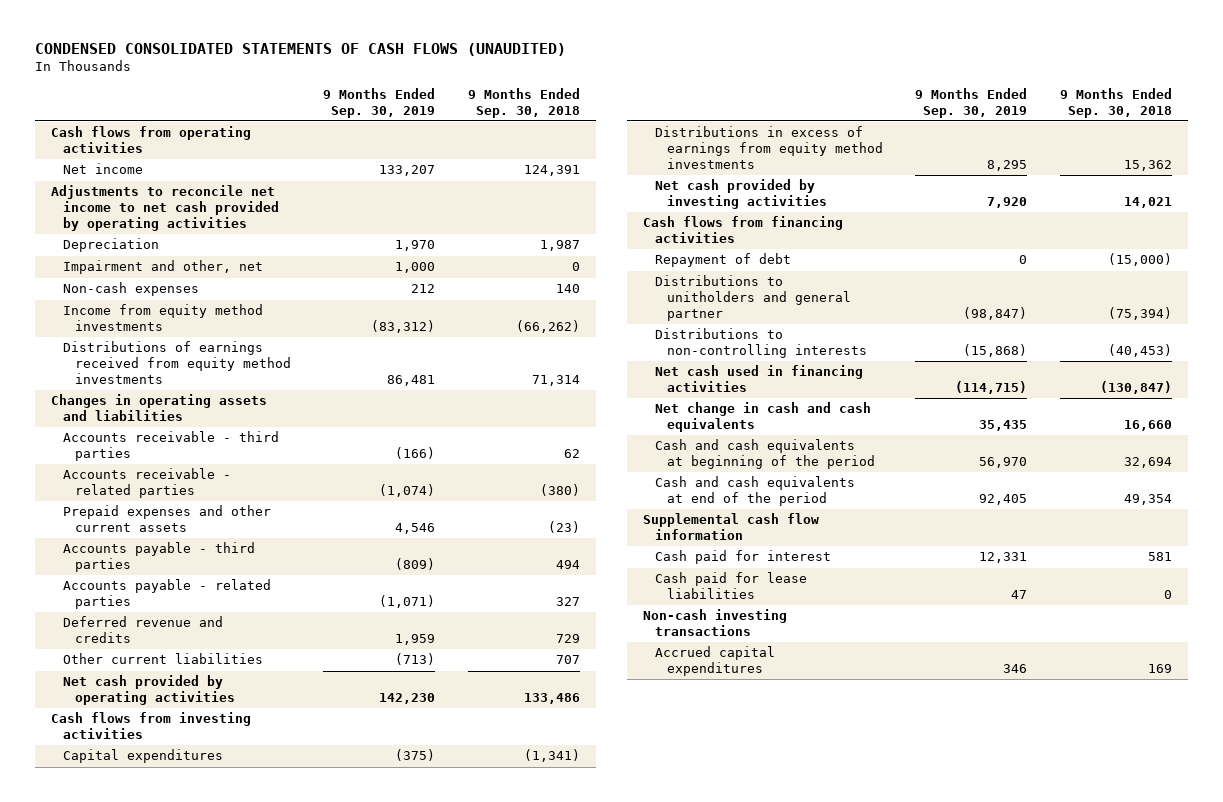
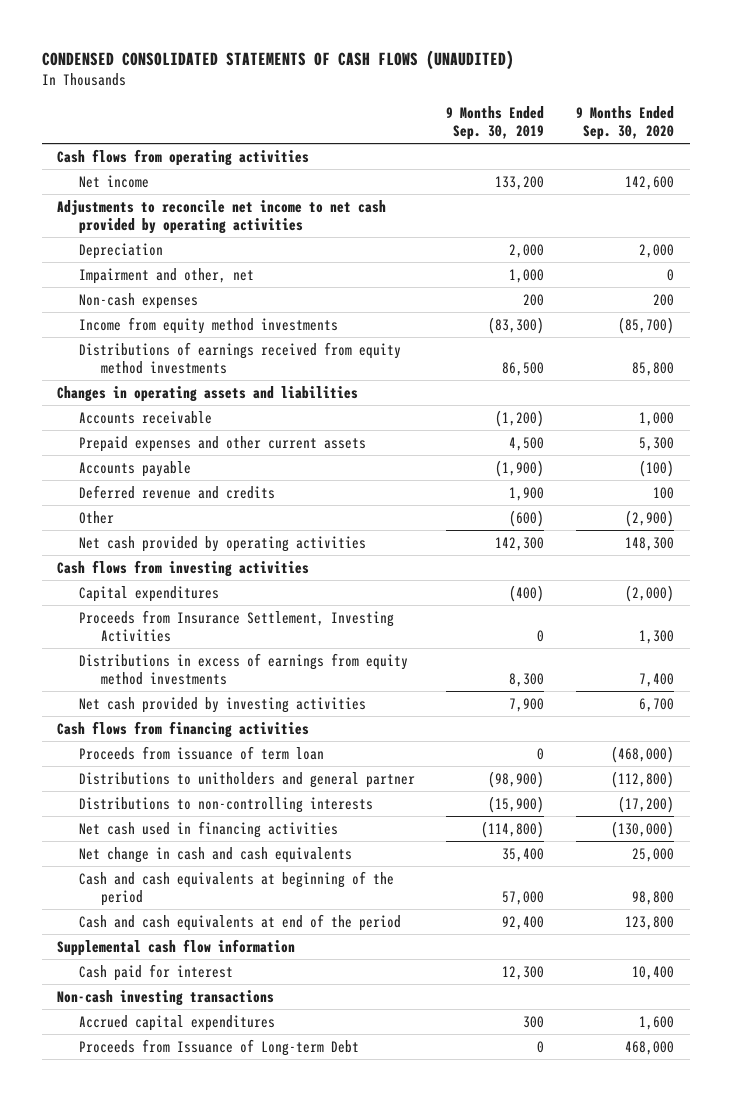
[467,87,580,118] 9 Months Ended Sep. 30, 2018 -> none
none -> [575,106,674,141] 9 Months Ended Sep. 30, 2020
[379,165,436,177] 133,207 -> [495,175,545,190] 133,200
[395,240,436,252] 1,970 -> [509,243,545,258] 2,000
[411,284,436,294] 212 -> [523,293,545,306] 200
[371,320,436,334] (83,312) -> [488,316,545,334] (83,300)
[387,375,436,387] 86,481 -> [502,361,545,376] 86,500
[62,431,279,462] Accounts receivable - third parties -> none
[62,542,255,573] Accounts payable - third parties -> none
[62,468,231,499] Accounts receivable - related parties -> [78,410,212,424] Accounts receivable
[379,484,436,498] (1,074) -> [495,409,545,427] (1,200)
[395,523,436,535] 4,546 -> [509,436,545,451] 4,500
[62,579,271,610] Accounts payable - related parties -> [78,460,191,477] Accounts payable
[379,595,436,609] (1,071) -> [495,459,545,477] (1,900)
[395,634,436,646] 1,959 -> [509,486,545,501] 1,900
[62,653,263,665] Other current liabilities -> [78,510,114,524] Other
[395,653,436,666] (713) -> [509,509,545,527] (600)
[379,693,436,705] 142,230 -> [495,536,545,551] 142,300
[395,749,436,762] (375) -> [509,584,545,602] (400)
none -> [78,609,394,642] Proceeds from Insurance Settlement, Investing Activities
[987,160,1028,172] 8,295 -> [509,672,545,687] 8,300
[987,197,1028,209] 7,920 -> [509,697,545,712] 7,900
[655,253,792,268] Repayment of debt -> [78,745,324,760] Proceeds from issuance of term loan
[963,307,1028,321] (98,847) -> [488,770,545,788] (98,900)
[963,344,1028,358] (15,868) -> [488,795,545,813] (15,900)
[955,381,1028,395] (114,715) -> [481,820,545,838] (114,800)
[979,420,1028,432] 35,435 -> [502,847,545,862] 35,400
[979,457,1028,469] 56,970 -> [502,890,545,905] 57,000
[979,494,1028,506] 92,405 -> [502,915,545,930] 92,400
[655,572,808,600] Cash paid for lease liabilities -> none
[979,552,1028,564] 12,331 -> [502,965,545,980] 12,300
[1003,664,1028,674] 346 -> [523,1015,545,1028] 300
none -> [78,1038,359,1056] Proceeds from Issuance of Long-term Debt

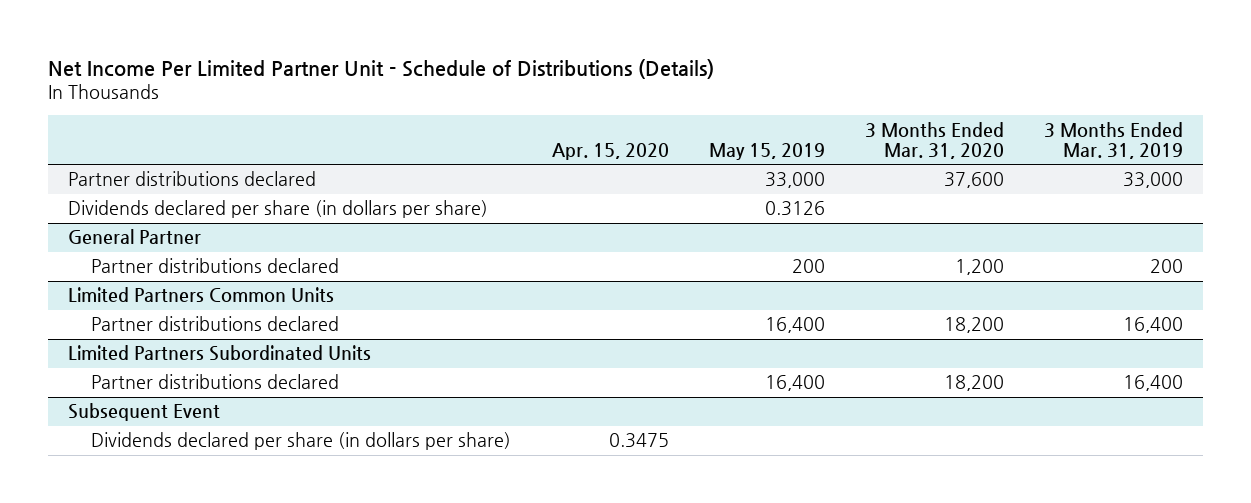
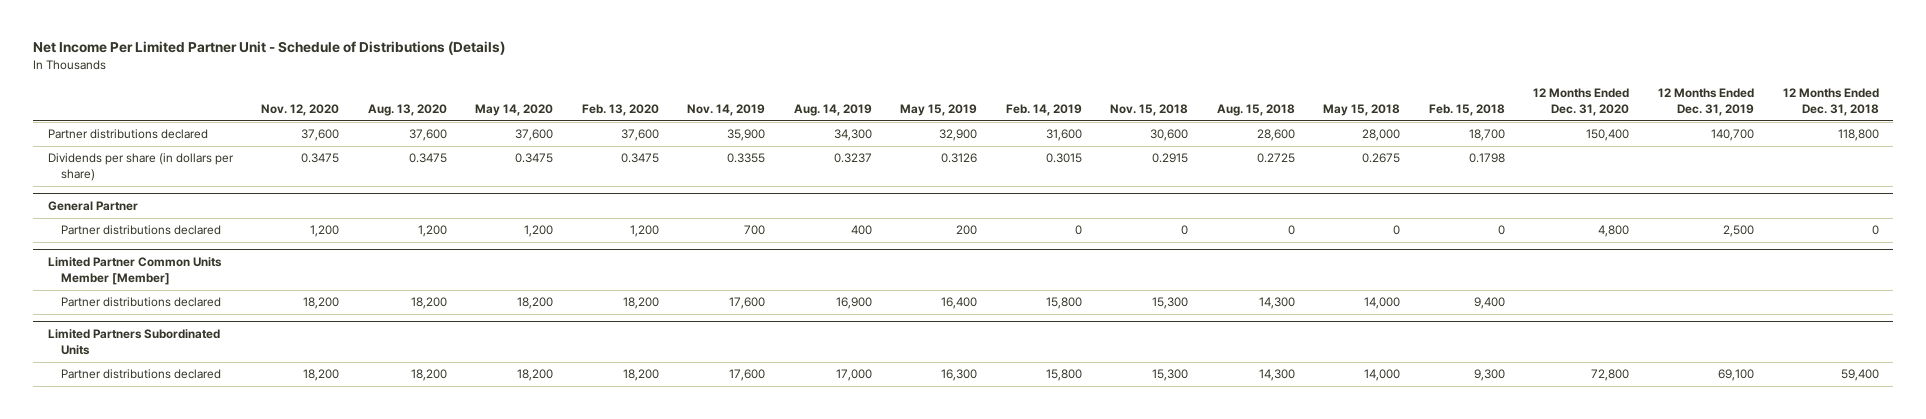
[551,143,669,161] Apr. 15, 2020 -> none
[864,121,1004,160] 3 Months Ended Mar. 31, 2020 -> none
[1043,121,1183,160] 3 Months Ended Mar. 31, 2019 -> none
none -> [261,104,340,117] Nov. 12, 2020
none -> [367,104,447,117] Aug. 13, 2020
none -> [475,104,554,117] May 14, 2020
none -> [581,104,659,117] Feb. 13, 2020
none -> [687,104,766,117] Nov. 14, 2019
none -> [793,104,872,117] Aug. 14, 2019
none -> [1005,104,1082,117] Feb. 14, 2019
none -> [1110,104,1189,117] Nov. 15, 2018
none -> [1216,104,1295,117] Aug. 15, 2018
none -> [1323,104,1401,117] May 15, 2018
none -> [1428,104,1505,117] Feb. 15, 2018
none -> [1533,88,1630,117] 12 Months Ended Dec. 31, 2020
none -> [1657,88,1754,117] 12 Months Ended Dec. 31, 2019
none -> [1782,88,1879,117] 12 Months Ended Dec. 31, 2018
[764,172,825,189] 33,000 -> [939,129,978,142] 32,900
[67,200,488,219] Dividends declared per share (in dollars per share) -> [47,153,234,182] Dividends per share (in dollars per share)
[67,287,334,303] Limited Partners Common Units -> [47,257,222,286] Limited Partner Common Units Member [Member]
[67,403,220,422] Subsequent Event -> none
[91,432,512,451] Dividends declared per share (in dollars per share) -> none
[764,375,825,392] 16,400 -> [941,369,978,382] 16,300

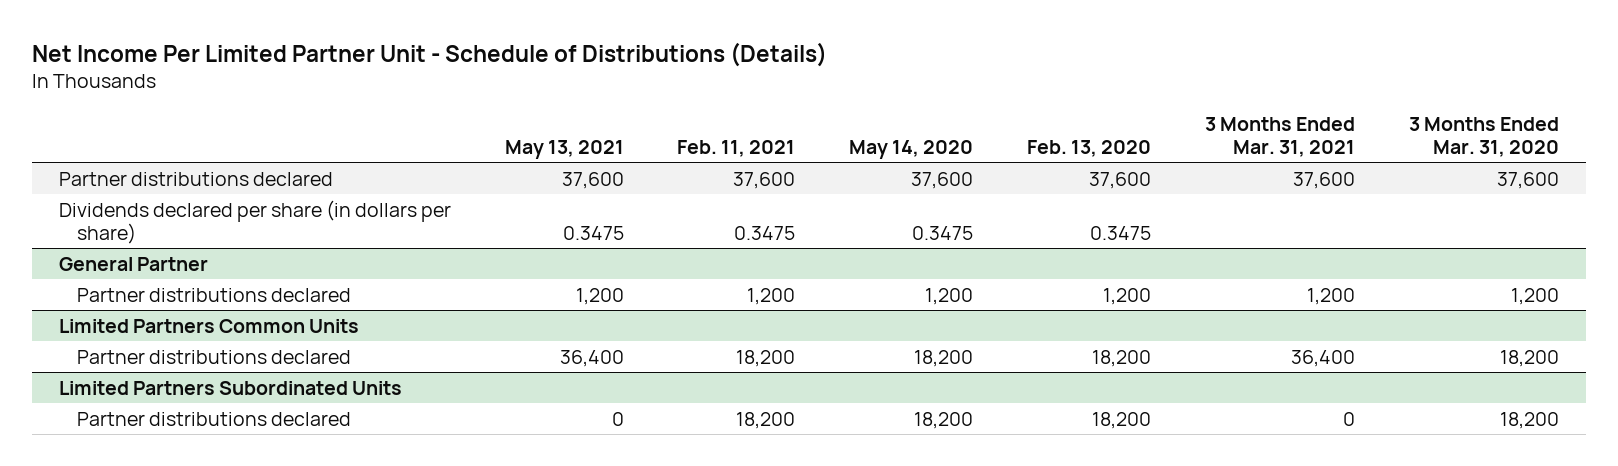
[261,104,340,117] Nov. 12, 2020 -> none
[367,104,447,117] Aug. 13, 2020 -> none
[687,104,766,117] Nov. 14, 2019 -> none
[793,104,872,117] Aug. 14, 2019 -> none
[900,104,978,117] May 15, 2019 -> none
[1005,104,1082,117] Feb. 14, 2019 -> none
[1110,104,1189,117] Nov. 15, 2018 -> none
[1216,104,1295,117] Aug. 15, 2018 -> none
[1323,104,1401,117] May 15, 2018 -> none
[1428,104,1505,117] Feb. 15, 2018 -> none
[1533,88,1630,117] 12 Months Ended Dec. 31, 2020 -> none
[1657,88,1754,117] 12 Months Ended Dec. 31, 2019 -> none
[1782,88,1879,117] 12 Months Ended Dec. 31, 2018 -> none
none -> [504,139,624,159] May 13, 2021
none -> [677,139,796,157] Feb. 11, 2021
none -> [1205,116,1356,157] 3 Months Ended Mar. 31, 2021
none -> [1409,116,1560,157] 3 Months Ended Mar. 31, 2020
[47,153,234,182] Dividends per share (in dollars per share) -> [58,199,451,244] Dividends declared per share (in dollars per share)
[47,257,222,286] Limited Partner Common Units Member [Member] -> [58,318,359,333] Limited Partners Common Units

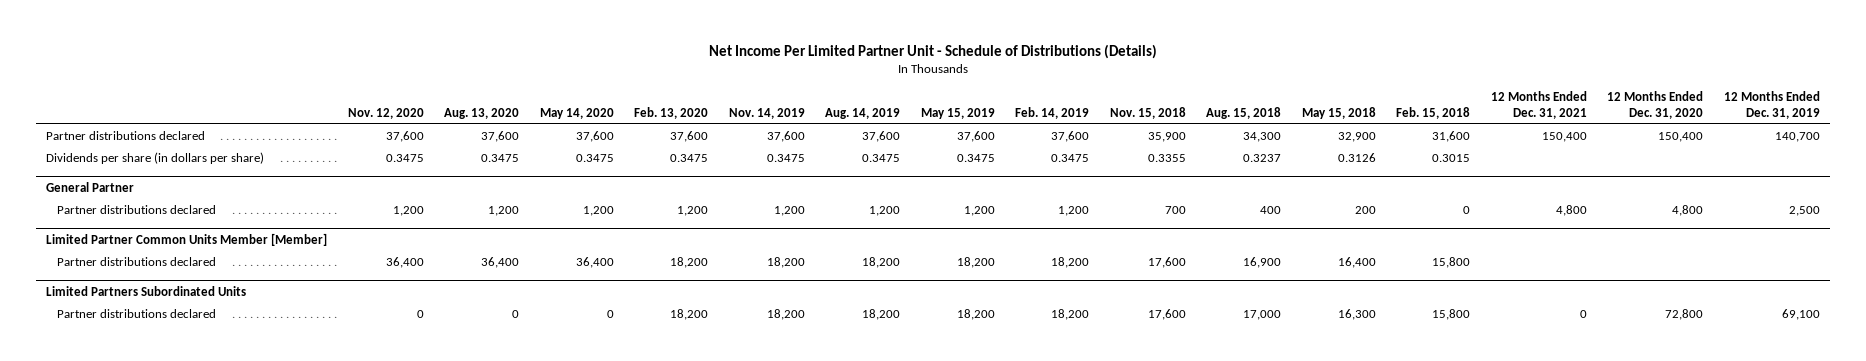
[504,139,624,159] May 13, 2021 -> none
[677,139,796,157] Feb. 11, 2021 -> none
[1205,116,1356,157] 3 Months Ended Mar. 31, 2021 -> none
[1409,116,1560,157] 3 Months Ended Mar. 31, 2020 -> none
none -> [347,107,424,119] Nov. 12, 2020
none -> [444,107,520,119] Aug. 13, 2020
none -> [728,107,805,119] Nov. 14, 2019
none -> [825,107,901,119] Aug. 14, 2019
none -> [920,107,995,119] May 15, 2019
none -> [1015,106,1090,119] Feb. 14, 2019
none -> [1109,106,1186,119] Nov. 15, 2018
none -> [1206,106,1282,119] Aug. 15, 2018
none -> [1301,106,1376,119] May 15, 2018
none -> [1396,106,1471,119] Feb. 15, 2018
none -> [1490,91,1587,119] 12 Months Ended Dec. 31, 2021
none -> [1607,91,1704,119] 12 Months Ended Dec. 31, 2020
none -> [1723,91,1820,119] 12 Months Ended Dec. 31, 2019
[58,199,451,244] Dividends declared per share (in dollars per share) -> [46,152,265,165] Dividends per share (in dollars per share)
[58,318,359,333] Limited Partners Common Units -> [46,232,328,246] Limited Partner Common Units Member [Member]
[914,349,974,367] 18,200 -> [575,257,614,269] 36,400
[914,411,974,429] 18,200 -> [606,310,614,319] 0

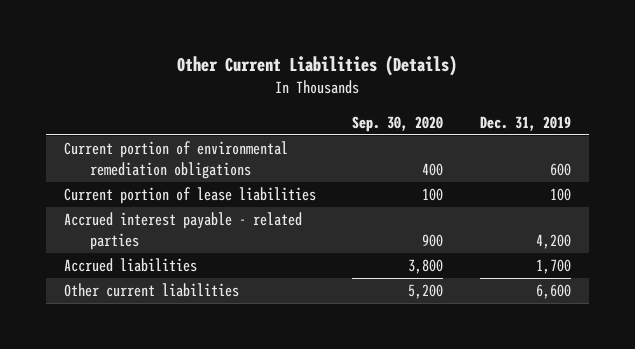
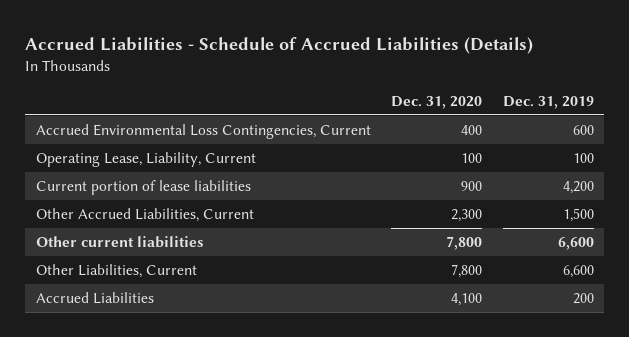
[177,55,458,77] Other Current Liabilities (Details) -> [25,36,534,54] Accrued Liabilities - Schedule of Accrued Liabilities (Details)
[352,115,444,132] Sep. 30, 2020 -> none
none -> [391,95,483,109] Dec. 31, 2020
[64,212,303,250] Accrued interest payable - related parties -> none
[64,141,289,179] Current portion of environmental remediation obligations -> [35,124,371,140] Accrued Environmental Loss Contingencies, Current
none -> [35,152,256,168] Operating Lease, Liability, Current
[549,188,571,202] 100 -> [562,181,594,195] 4,200
[64,258,198,273] Accrued liabilities -> [35,208,254,223] Other Accrued Liabilities, Current
[535,259,571,275] 1,700 -> [562,208,594,223] 1,500
none -> [35,264,197,279] Other Liabilities, Current
none -> [35,292,154,305] Accrued Liabilities

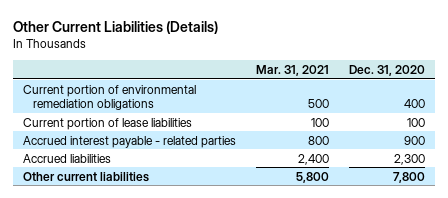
[25,36,534,54] Accrued Liabilities - Schedule of Accrued Liabilities (Details) -> [13,21,219,35] Other Current Liabilities (Details)
[502,95,594,109] Dec. 31, 2019 -> none
none -> [256,64,330,76] Mar. 31, 2021
[35,124,371,140] Accrued Environmental Loss Contingencies, Current -> [23,84,197,110] Current portion of environmental remediation obligations
[35,152,256,168] Operating Lease, Liability, Current -> [23,117,193,130] Current portion of lease liabilities
[35,180,251,196] Current portion of lease liabilities -> [23,135,237,148] Accrued interest payable - related parties
[35,208,254,223] Other Accrued Liabilities, Current -> [23,153,112,163] Accrued liabilities
[35,264,197,279] Other Liabilities, Current -> none
[35,292,154,305] Accrued Liabilities -> none

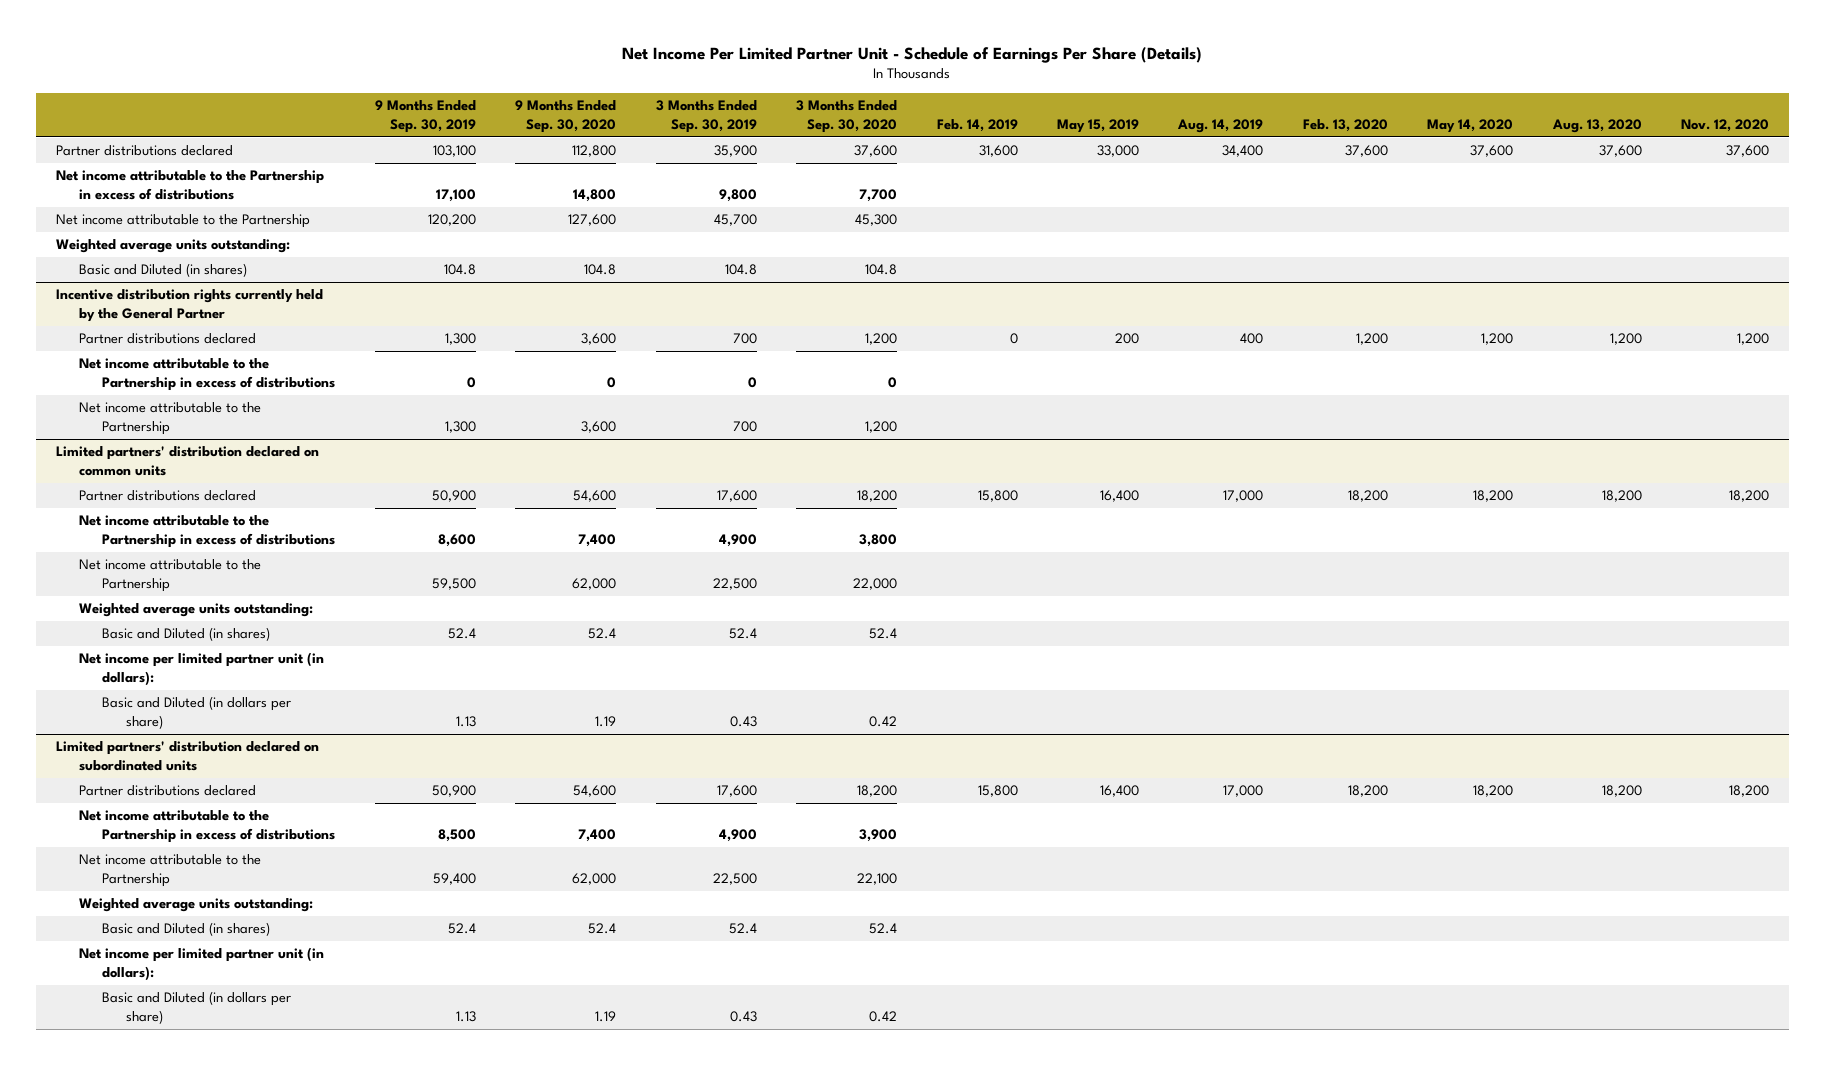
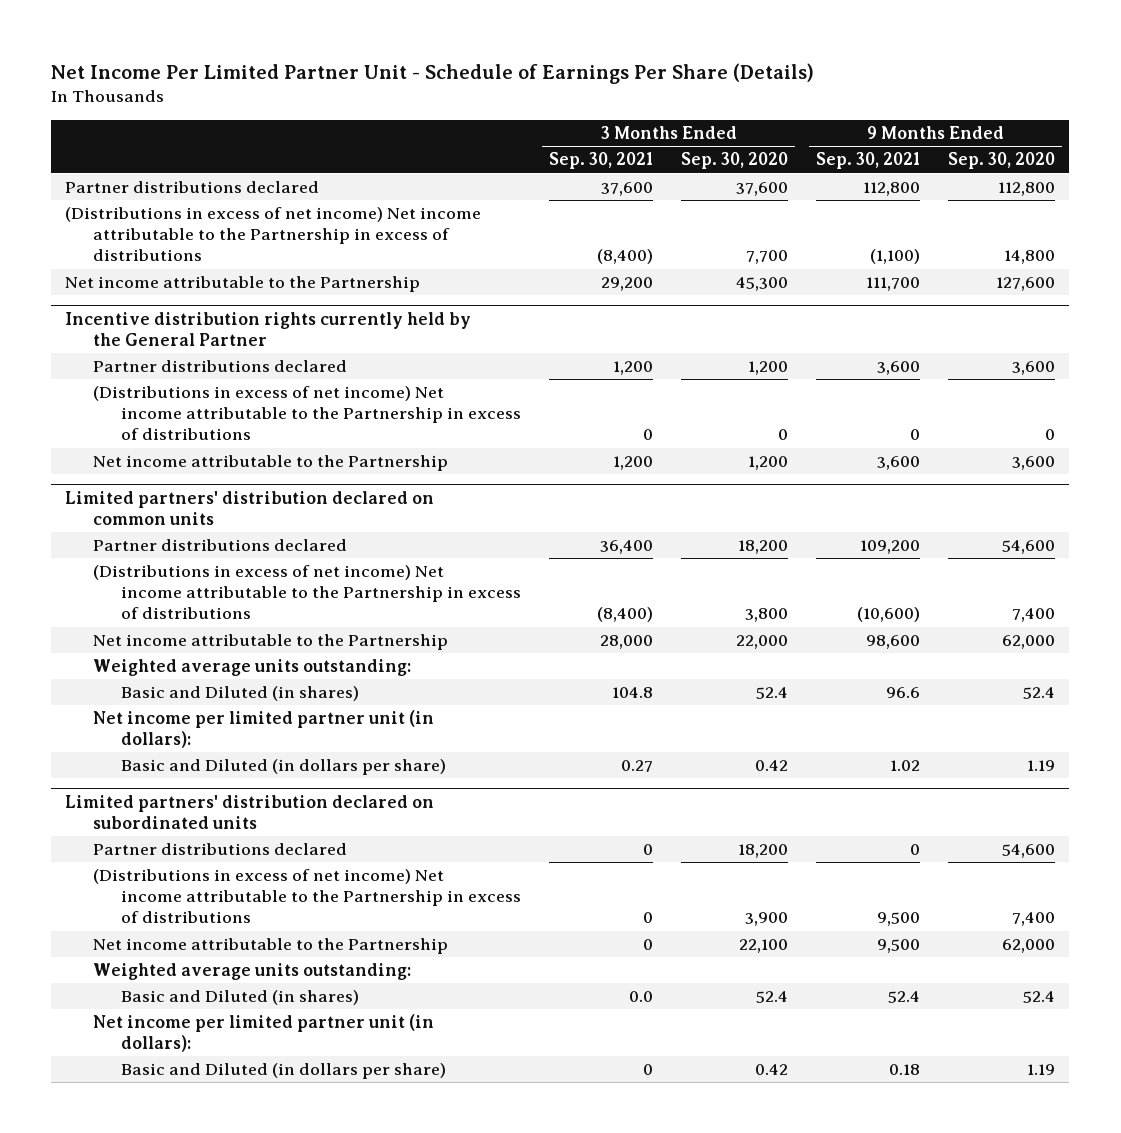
[374,100,476,134] 9 Months Ended Sep. 30, 2019 -> none
[655,100,757,134] 3 Months Ended Sep. 30, 2019 -> none
[936,119,1018,133] Feb. 14, 2019 -> none
[1056,119,1139,134] May 15, 2019 -> none
[1177,119,1264,134] Aug. 14, 2019 -> none
[1302,119,1388,133] Feb. 13, 2020 -> none
[1427,119,1514,134] May 14, 2020 -> none
[1551,119,1642,134] Aug. 13, 2020 -> none
[1681,119,1770,133] Nov. 12, 2020 -> none
none -> [549,152,654,170] Sep. 30, 2021
none -> [816,152,921,170] Sep. 30, 2021
[55,170,324,201] Net income attributable to the Partnership in excess of distributions -> [65,207,482,262] (Distributions in excess of net income) Net income attributable to the Partnership in excess of distributions
[55,239,290,254] Weighted average units outstanding: -> none
[78,263,247,278] Basic and Diluted (in shares) -> none
[78,358,336,392] Net income attributable to the Partnership in excess of distributions -> [93,386,522,441] (Distributions in excess of net income) Net income attributable to the Partnership in excess of distributions
[78,515,336,549] Net income attributable to the Partnership in excess of distributions -> [93,565,522,620] (Distributions in excess of net income) Net income attributable to the Partnership in excess of distributions
[78,810,336,844] Net income attributable to the Partnership in excess of distributions -> [93,869,522,924] (Distributions in excess of net income) Net income attributable to the Partnership in excess of distributions

